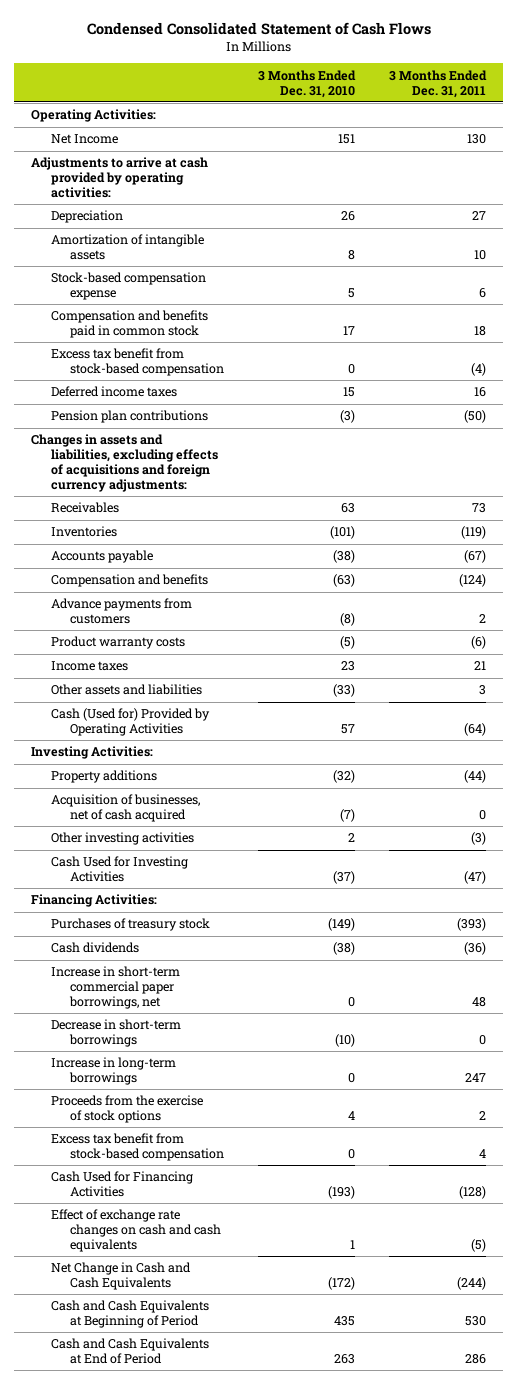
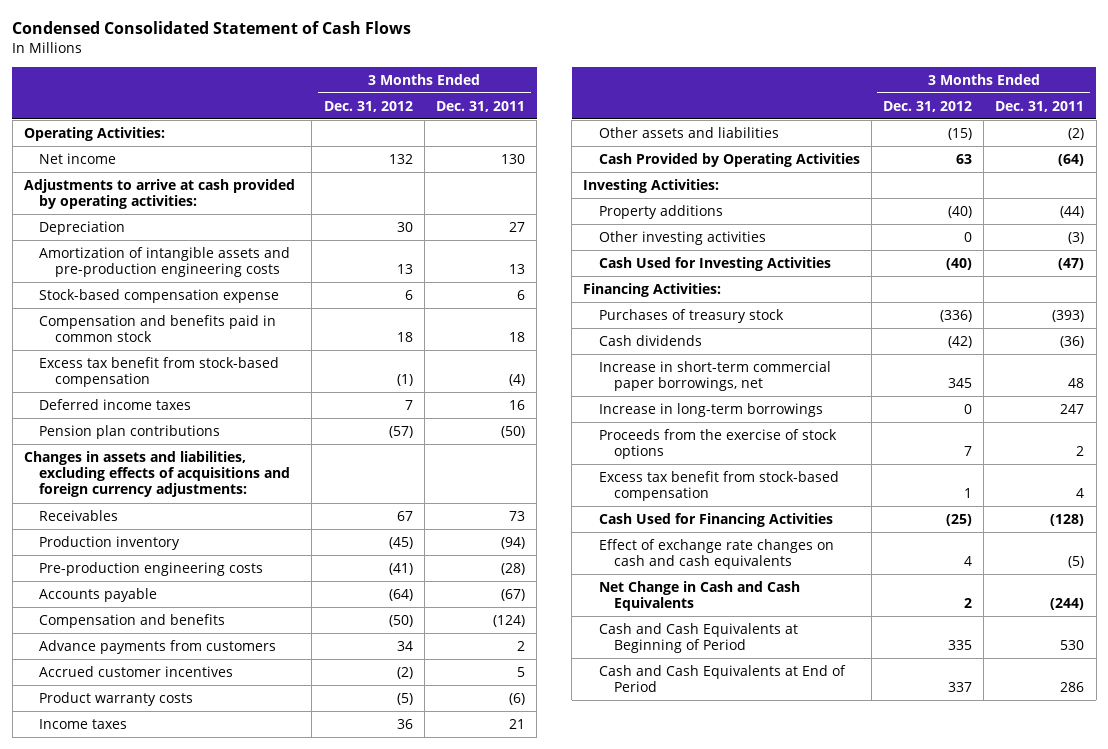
[258,69,357,98] 3 Months Ended Dec. 31, 2010 -> none
none -> [323,100,413,112] Dec. 31, 2012
[50,134,118,145] Net Income -> [39,153,117,165] Net income
[50,234,204,261] Amortization of intangible assets -> none
none -> [39,247,291,278] Amortization of intangible assets and pre-production engineering costs
[50,526,117,538] Inventories -> none
none -> [39,536,181,551] Production inventory
none -> [39,562,264,577] Pre-production engineering costs
none -> [39,666,234,678] Accrued customer incentives
[479,685,487,696] 3 -> [1068,128,1085,141] (2)
[50,708,210,737] Cash (Used for) Provided by Operating Activities -> [598,153,860,168] Cash Provided by Operating Activities
[50,794,200,823] Acquisition of businesses, net of cash acquired -> none
[50,1019,181,1048] Decrease in short-term borrowings -> none

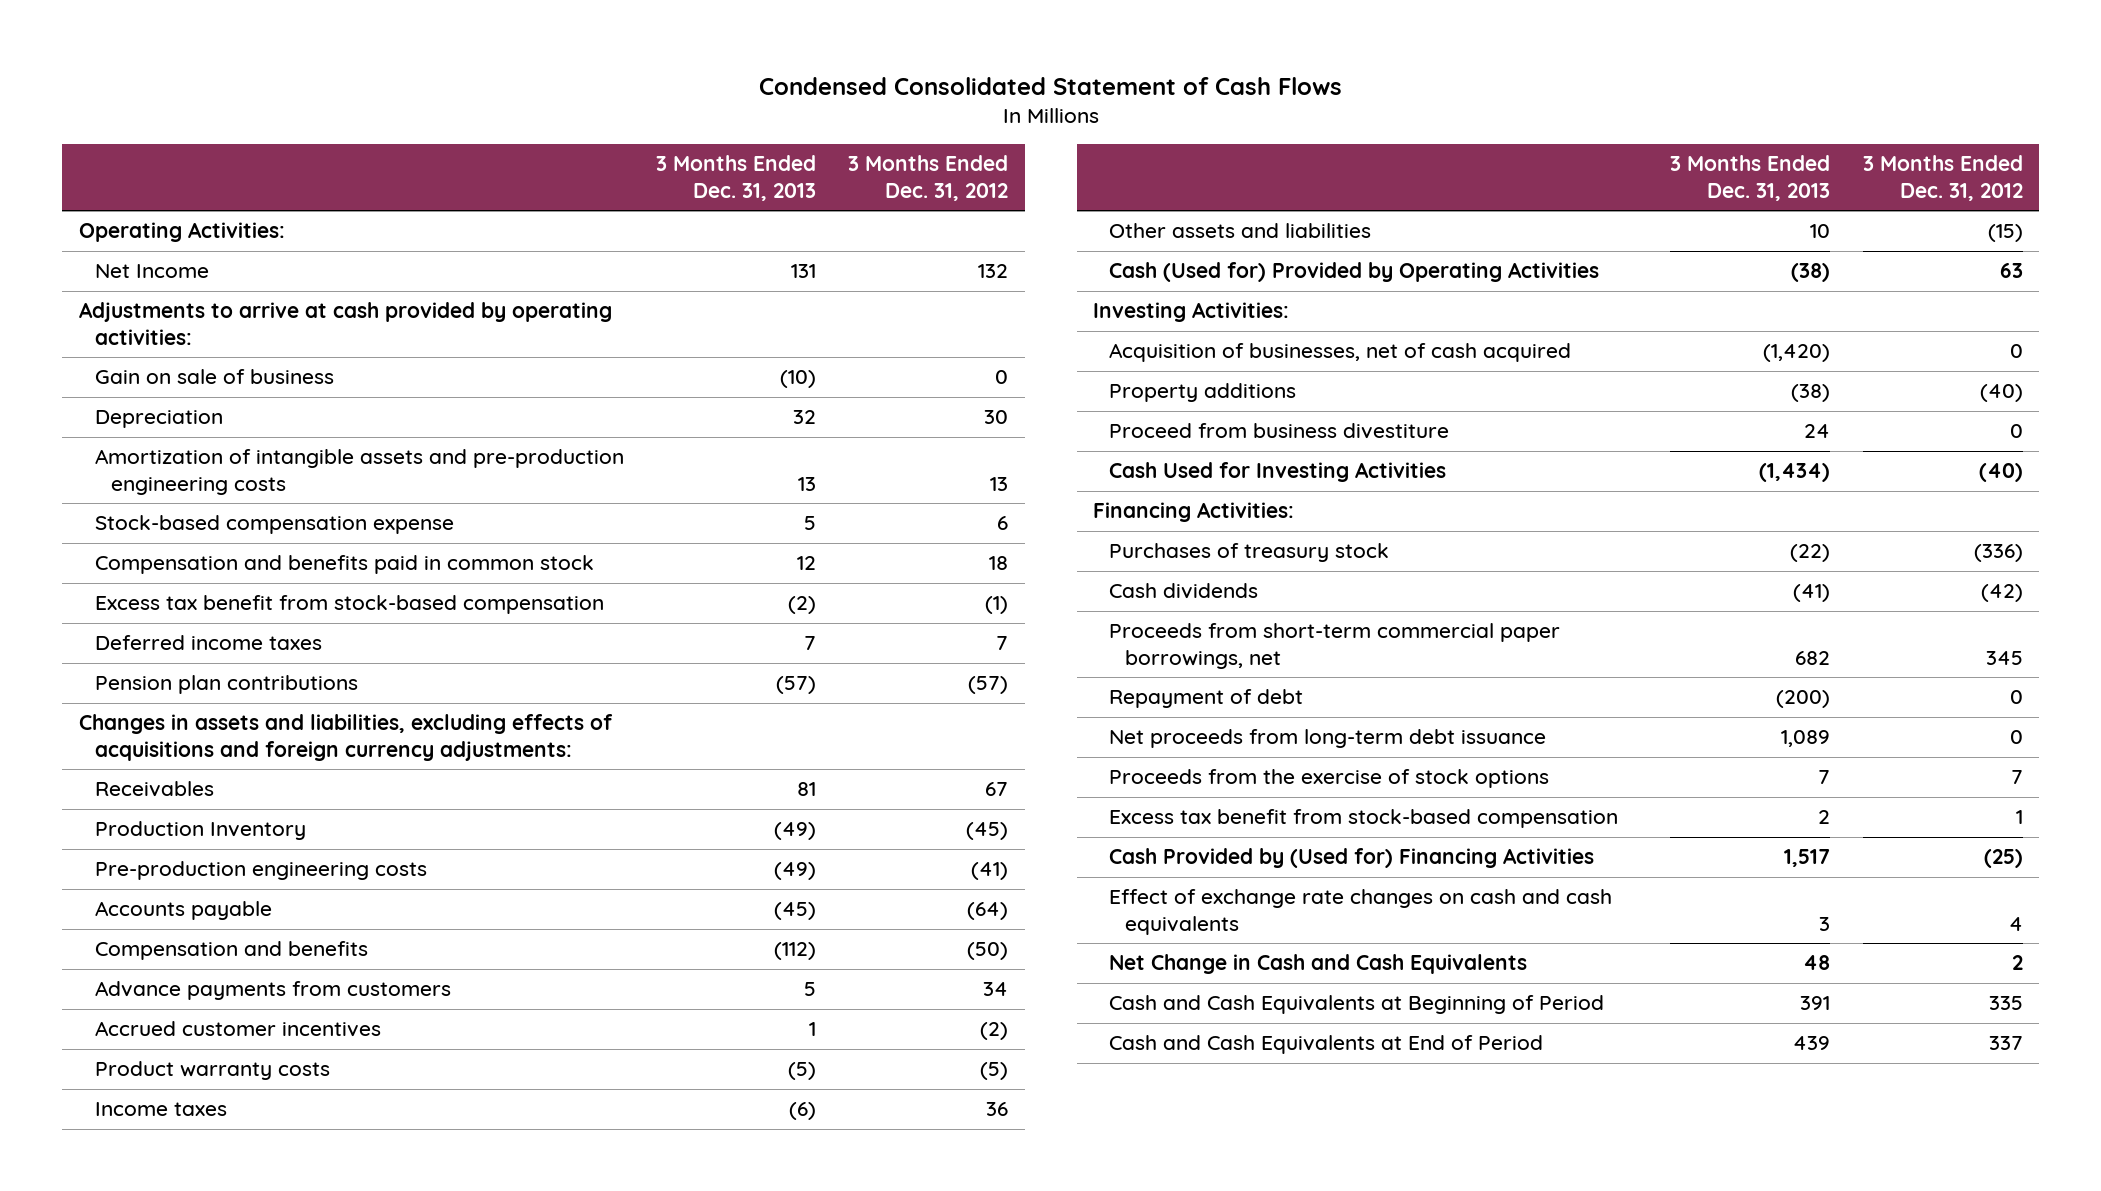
[435,100,525,112] Dec. 31, 2011 -> none
none -> [656,155,817,201] 3 Months Ended Dec. 31, 2013
[39,153,117,165] Net income -> [94,264,209,279] Net Income
none -> [94,369,334,385] Gain on sale of business
[39,536,181,551] Production inventory -> [94,821,306,841] Production Inventory
[598,153,860,168] Cash Provided by Operating Activities -> [1109,262,1600,283] Cash (Used for) Provided by Operating Activities
none -> [1109,343,1572,363] Acquisition of businesses, net of cash acquired
[598,231,766,246] Other investing activities -> none
none -> [1109,423,1450,440] Proceed from business divestiture
[598,361,831,392] Increase in short-term commercial paper borrowings, net -> [1109,623,1561,669] Proceeds from short-term commercial paper borrowings, net
none -> [1109,689,1304,709] Repayment of debt
[598,403,823,418] Increase in long-term borrowings -> [1109,729,1547,749] Net proceeds from long-term debt issuance
[598,513,833,528] Cash Used for Financing Activities -> [1109,848,1595,869] Cash Provided by (Used for) Financing Activities

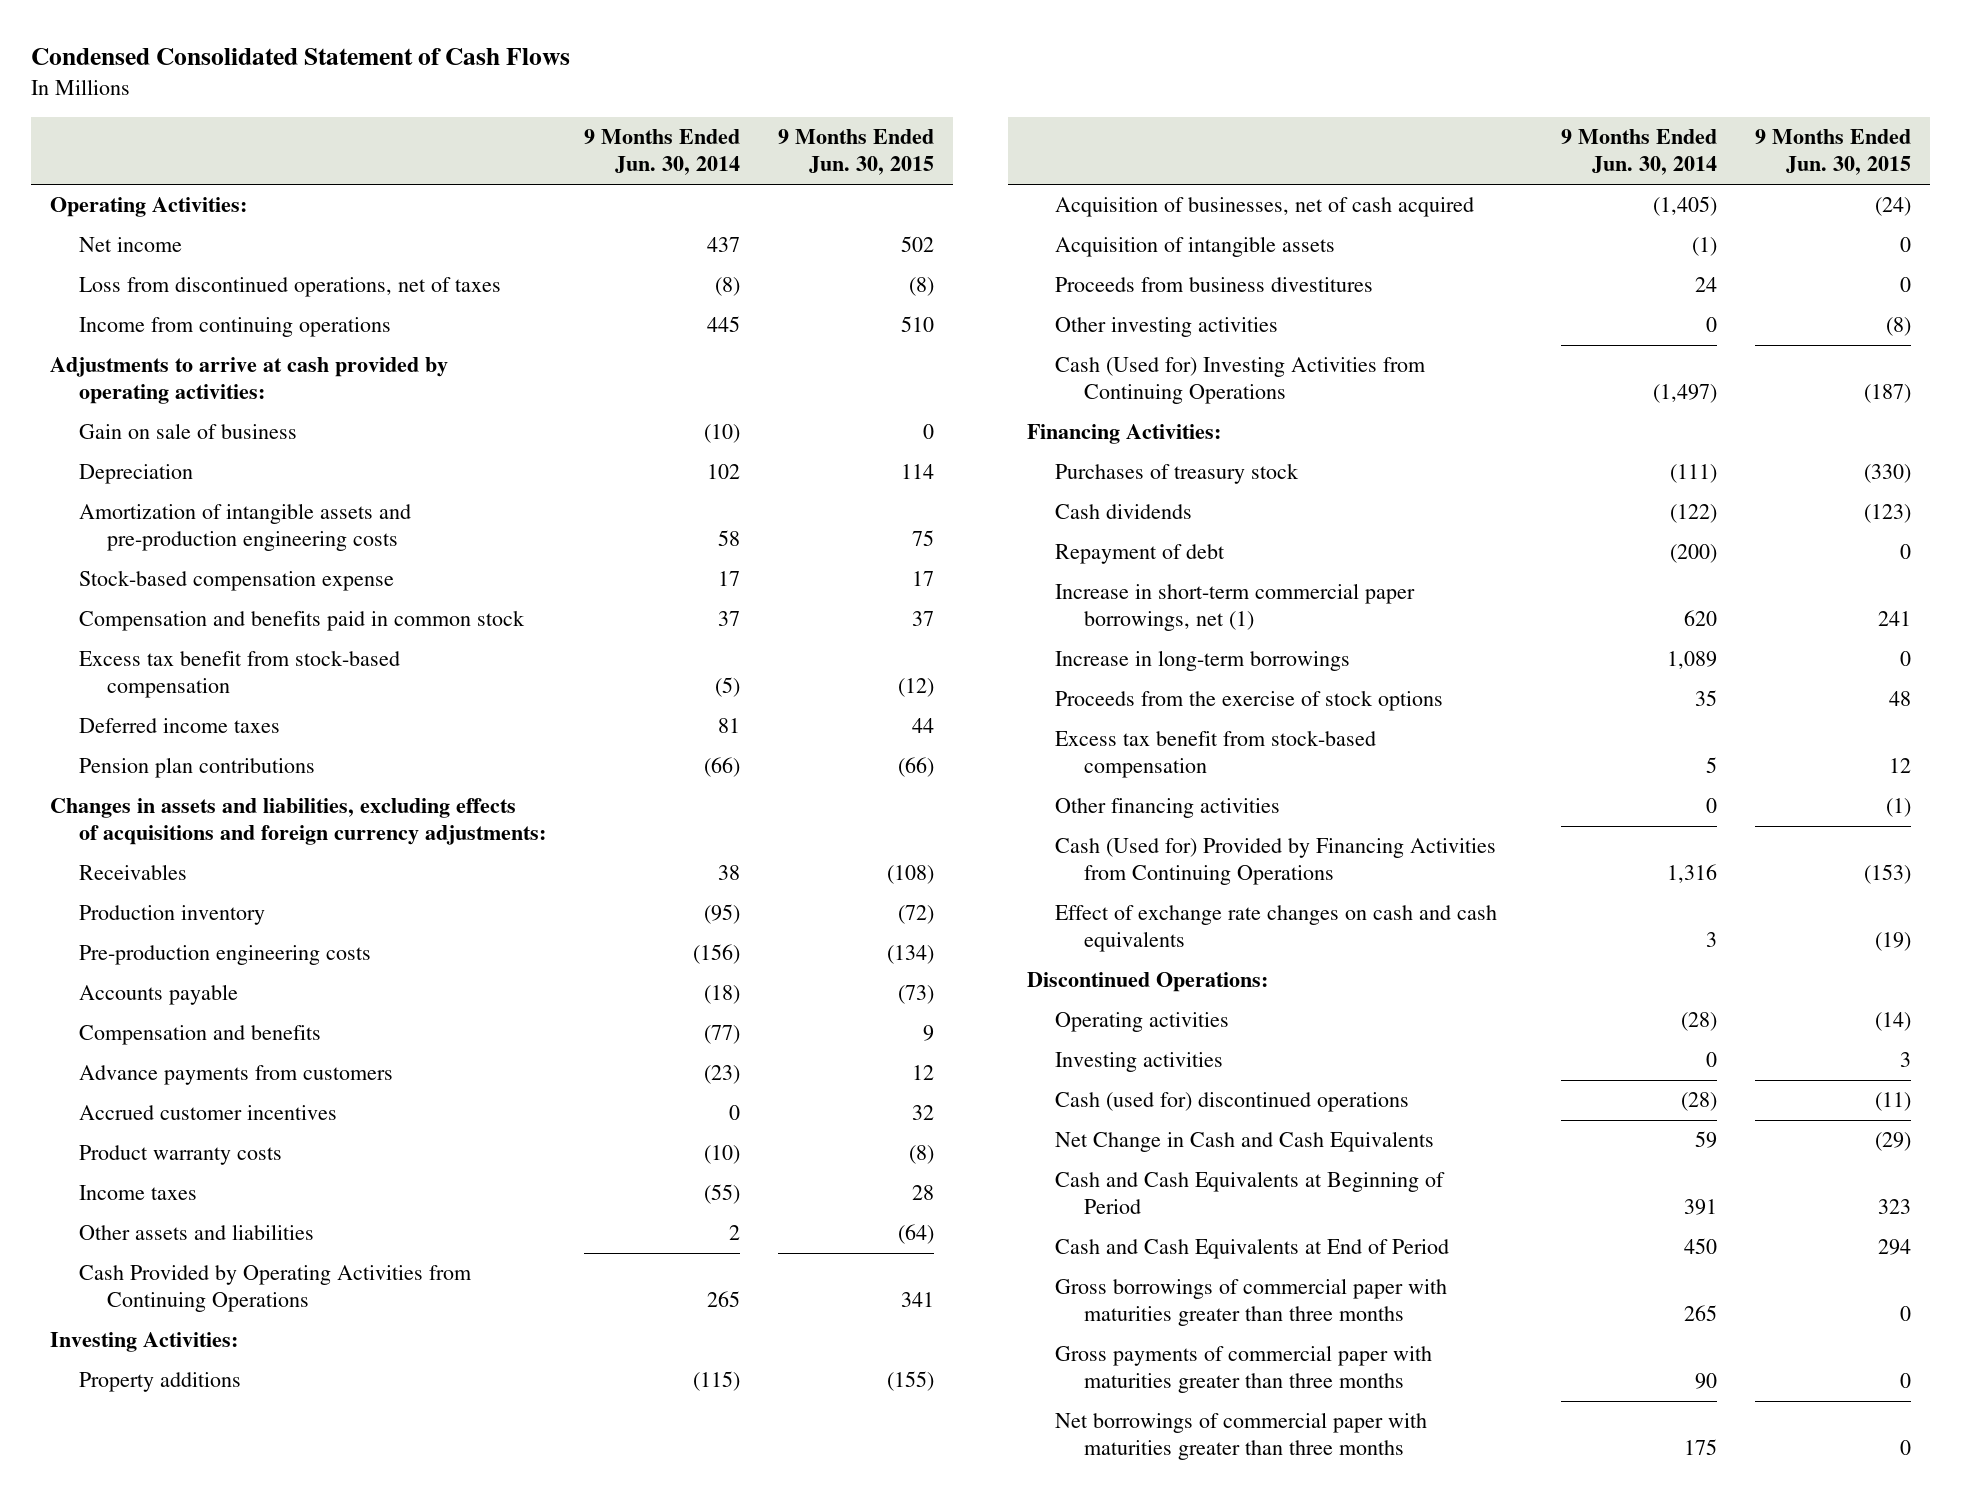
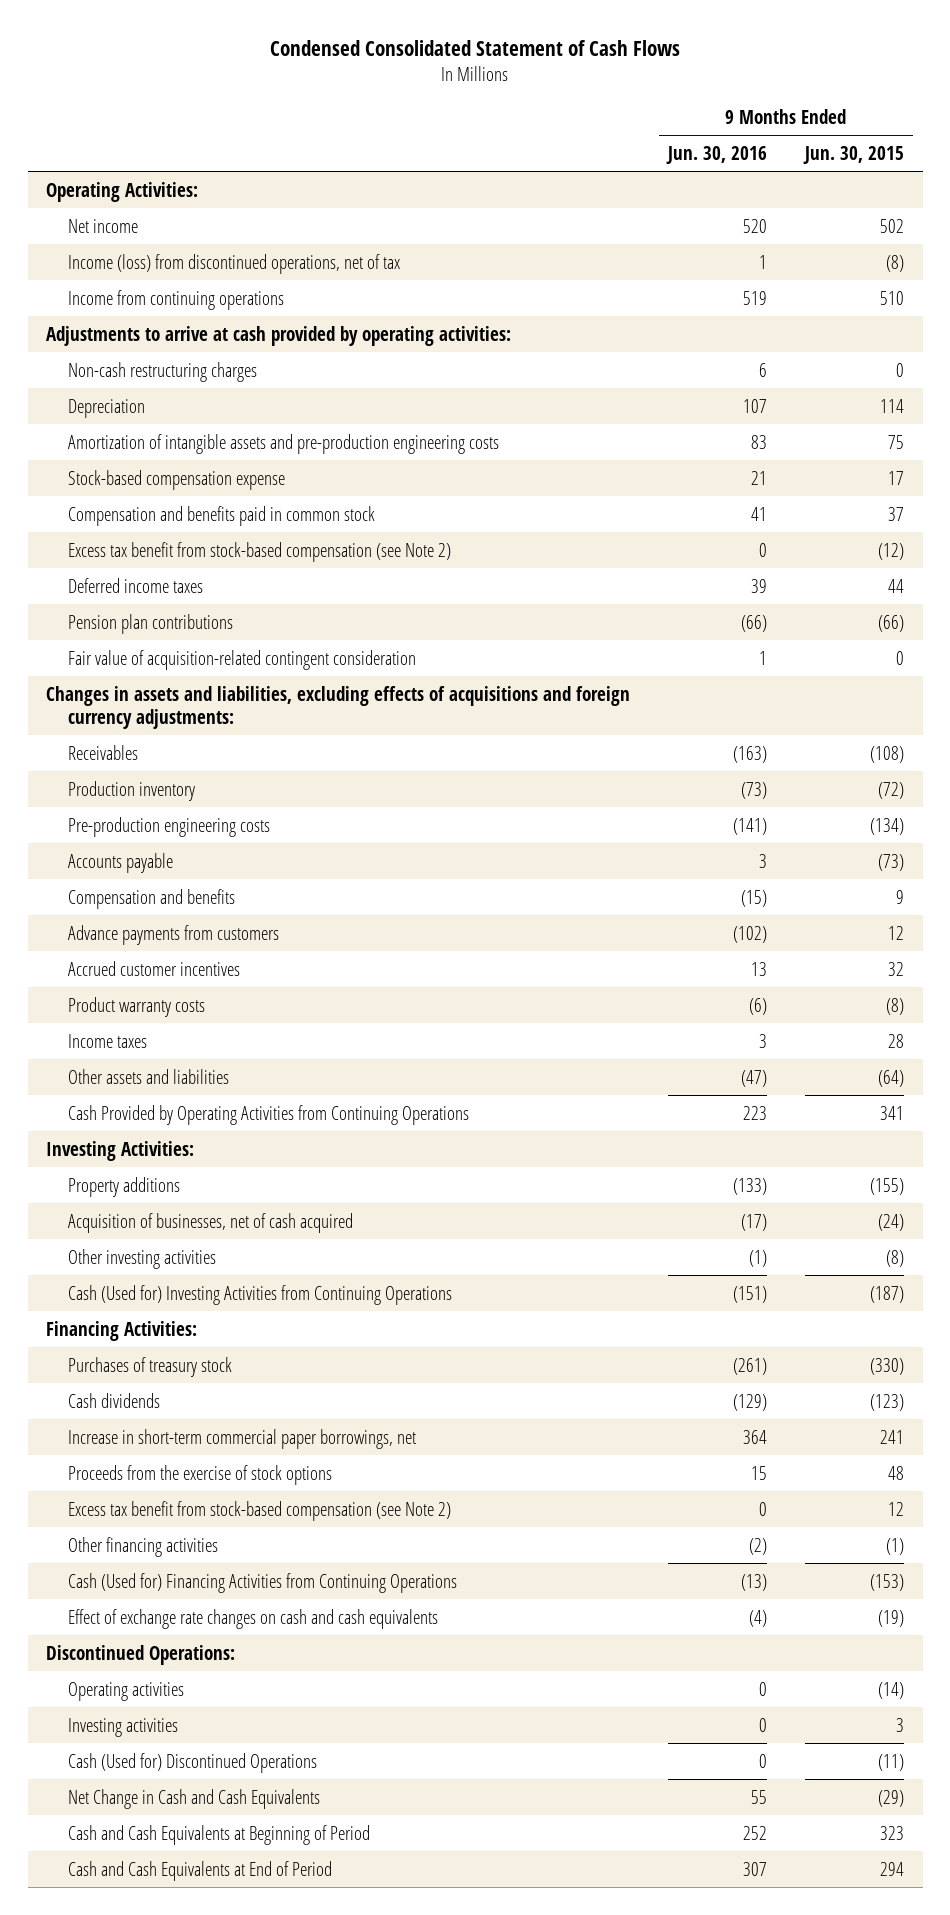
[583,129,740,176] 9 Months Ended Jun. 30, 2014 -> none
none -> [666,145,768,164] Jun. 30, 2016
[78,277,501,298] Loss from discontinued operations, net of taxes -> [68,253,401,274] Income (loss) from discontinued operations, net of tax
[78,423,297,440] Gain on sale of business -> none
none -> [68,361,258,382] Non-cash restructuring charges
[78,650,400,699] Excess tax benefit from stock-based compensation -> [68,541,452,562] Excess tax benefit from stock-based compensation (see Note 2)
none -> [68,649,417,670] Fair value of acquisition-related contingent consideration
[1055,236,1336,258] Acquisition of intangible assets -> none
[1055,277,1374,293] Proceeds from business divestitures -> none
[1055,544,1226,565] Repayment of debt -> none
[1055,650,1351,672] Increase in long-term borrowings -> none
[1055,583,1416,632] Increase in short-term commercial paper borrowings, net (1) -> [68,1428,417,1449] Increase in short-term commercial paper borrowings, net
[1055,730,1377,779] Excess tax benefit from stock-based compensation -> [68,1500,452,1521] Excess tax benefit from stock-based compensation (see Note 2)
[1055,838,1497,886] Cash (Used for) Provided by Financing Activities from Continuing Operations -> [68,1572,458,1593] Cash (Used for) Financing Activities from Continuing Operations
[1055,1092,1410,1113] Cash (used for) discontinued operations -> [68,1752,318,1773] Cash (Used for) Discontinued Operations
[1055,1278,1448,1327] Gross borrowings of commercial paper with maturities greater than three months -> none
[1055,1345,1433,1394] Gross payments of commercial paper with maturities greater than three months -> none
[1055,1412,1428,1461] Net borrowings of commercial paper with maturities greater than three months -> none

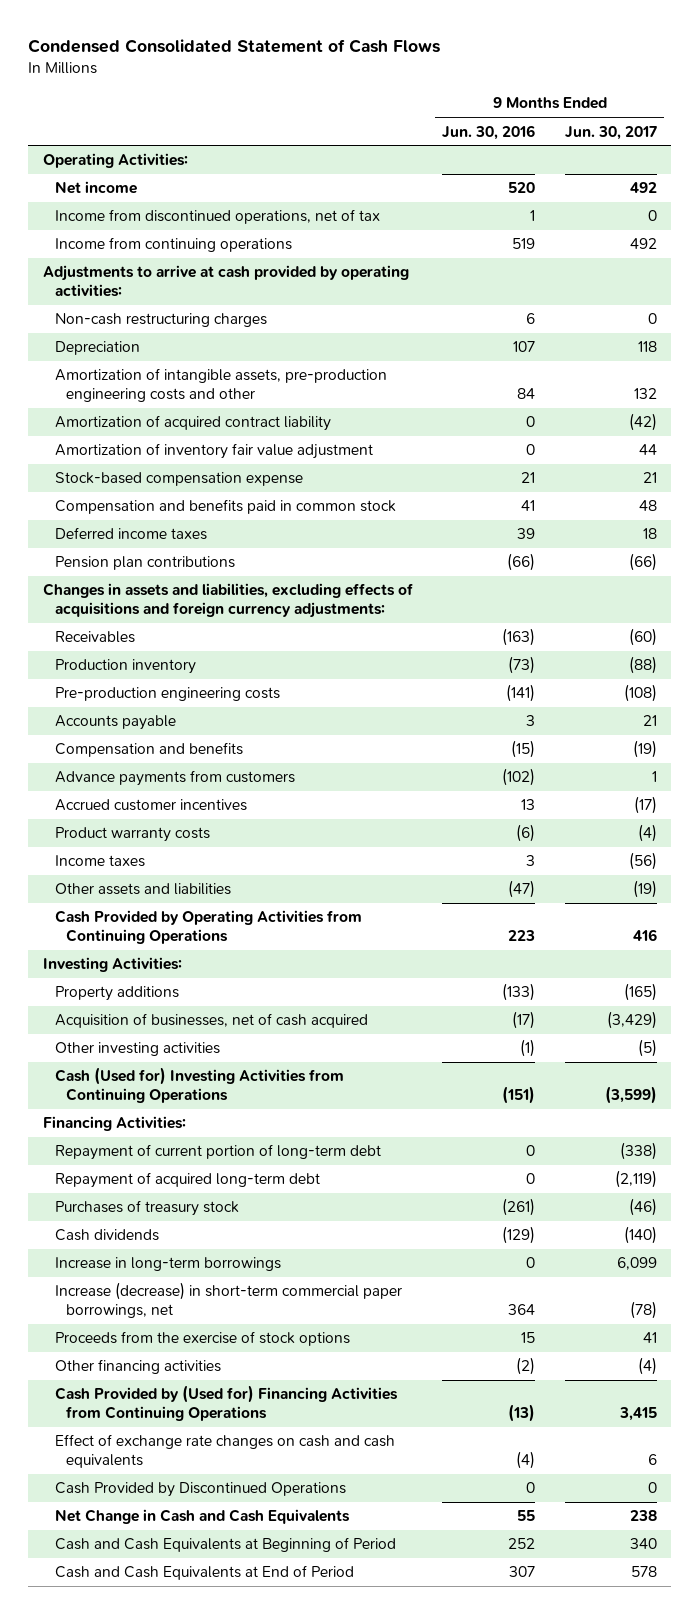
[802,145,904,164] Jun. 30, 2015 -> none
none -> [564,125,657,140] Jun. 30, 2017
[68,253,401,274] Income (loss) from discontinued operations, net of tax -> [54,209,380,225] Income from discontinued operations, net of tax
[68,433,500,454] Amortization of intangible assets and pre-production engineering costs -> [54,368,387,403] Amortization of intangible assets, pre-production engineering costs and other
[751,434,768,449] 83 -> [517,388,536,400] 84
none -> [54,415,331,432] Amortization of acquired contract liability
none -> [54,443,373,460] Amortization of inventory fair value adjustment
[68,541,452,562] Excess tax benefit from stock-based compensation (see Note 2) -> none
[68,649,417,670] Fair value of acquisition-related contingent consideration -> none
none -> [54,1144,381,1161] Repayment of current portion of long-term debt
none -> [54,1172,320,1189] Repayment of acquired long-term debt
none -> [54,1257,281,1272] Increase in long-term borrowings
[68,1428,417,1449] Increase in short-term commercial paper borrowings, net -> [54,1282,402,1319] Increase (decrease) in short-term commercial paper borrowings, net
[68,1500,452,1521] Excess tax benefit from stock-based compensation (see Note 2) -> none
[68,1572,458,1593] Cash (Used for) Financing Activities from Continuing Operations -> [54,1385,398,1422] Cash Provided by (Used for) Financing Activities from Continuing Operations
[46,1644,236,1665] Discontinued Operations: -> none
[68,1681,185,1701] Operating activities -> none
[68,1717,179,1737] Investing activities -> none
[68,1752,318,1773] Cash (Used for) Discontinued Operations -> [54,1482,346,1498] Cash Provided by Discontinued Operations

